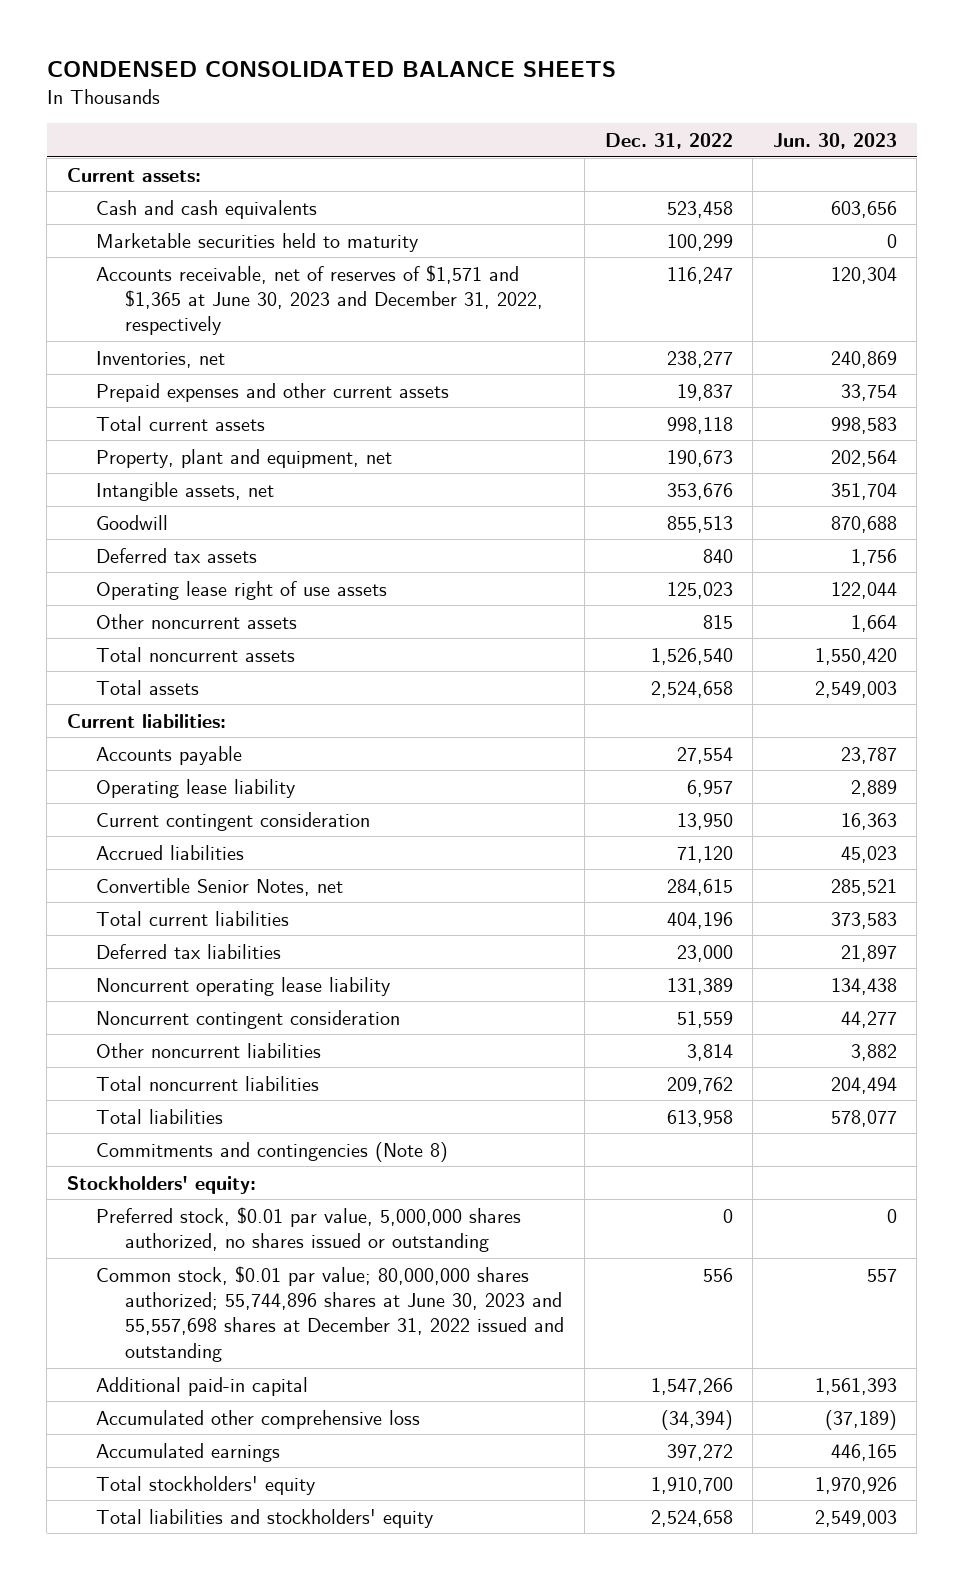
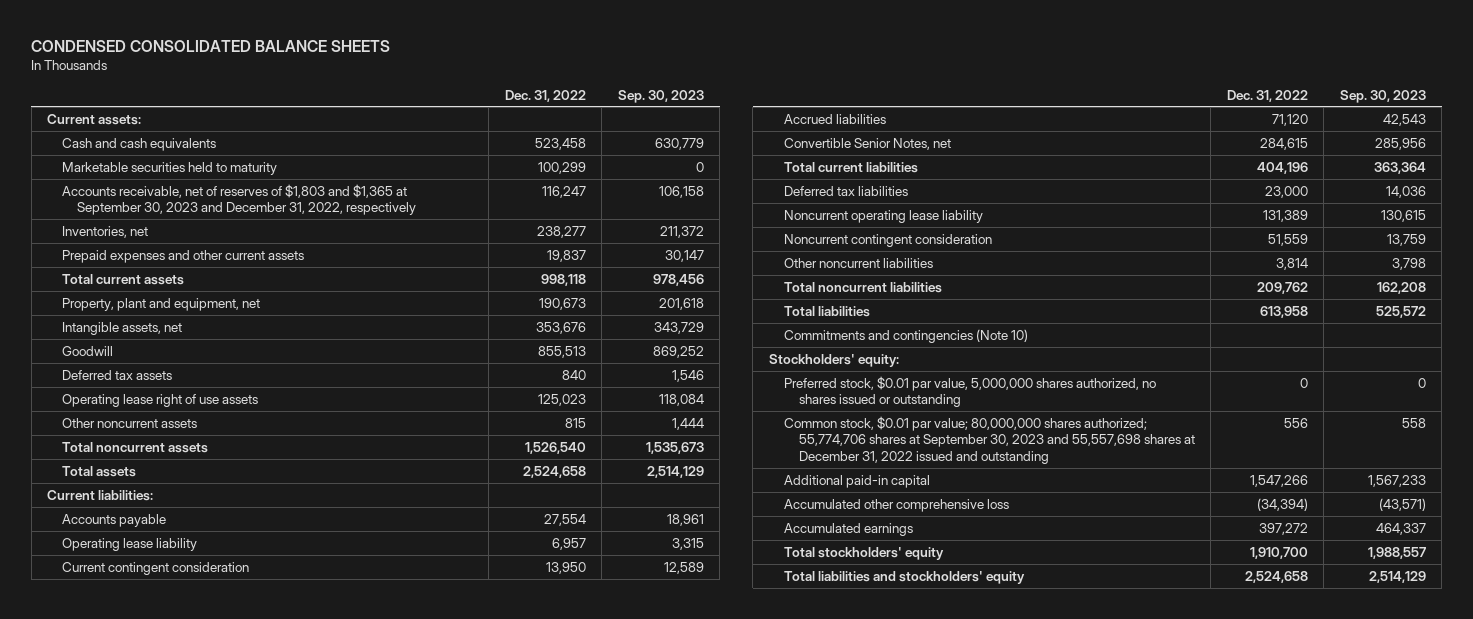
[772,132,897,149] Jun. 30, 2023 -> none
none -> [617,89,704,103] Sep. 30, 2023
[96,264,544,336] Accounts receivable, net of reserves of $1,571 and $1,365 at June 30, 2023 and December 31, 2022, respectively -> [62,183,417,216] Accounts receivable, net of reserves of $1,803 and $1,365 at September 30, 2023 and December 31, 2022, respectively
[96,1141,449,1162] Commitments and contingencies (Note 8) -> [783,328,1028,343] Commitments and contingencies (Note 10)
[96,1265,565,1362] Common stock, $0.01 par value; 80,000,000 shares authorized; 55,744,896 shares at June 30, 2023 and 55,557,698 shares at December 31, 2022 issued and outstanding -> [783,415,1195,465] Common stock, $0.01 par value; 80,000,000 shares authorized; 55,774,706 shares at September 30, 2023 and 55,557,698 shares at December 31, 2022 issued and outstanding

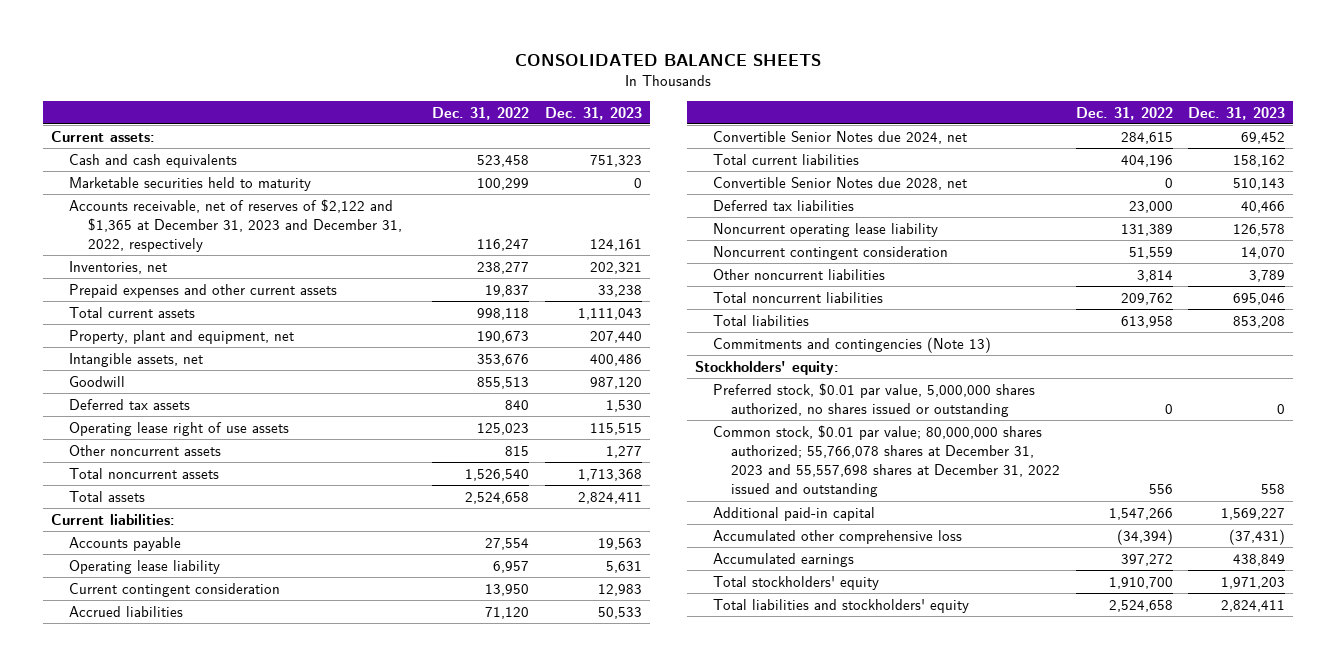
[31,39,391,52] CONDENSED CONSOLIDATED BALANCE SHEETS -> [515,54,822,67] CONSOLIDATED BALANCE SHEETS
[617,89,704,103] Sep. 30, 2023 -> none
none -> [544,106,642,120] Dec. 31, 2023
[62,183,417,216] Accounts receivable, net of reserves of $1,803 and $1,365 at September 30, 2023 and December 31, 2022, respectively -> [69,198,402,253] Accounts receivable, net of reserves of $2,122 and $1,365 at December 31, 2023 and December 31, 2022, respectively
[783,137,951,150] Convertible Senior Notes, net -> [712,130,967,144] Convertible Senior Notes due 2024, net
none -> [712,176,967,190] Convertible Senior Notes due 2028, net
[783,328,1028,343] Commitments and contingencies (Note 10) -> [712,336,991,353] Commitments and contingencies (Note 13)
[783,415,1195,465] Common stock, $0.01 par value; 80,000,000 shares authorized; 55,774,706 shares at September 30, 2023 and 55,557,698 shares at December 31, 2022 issued and outstanding -> [712,424,1061,498] Common stock, $0.01 par value; 80,000,000 shares authorized; 55,766,078 shares at December 31, 2023 and 55,557,698 shares at December 31, 2022 issued and outstanding

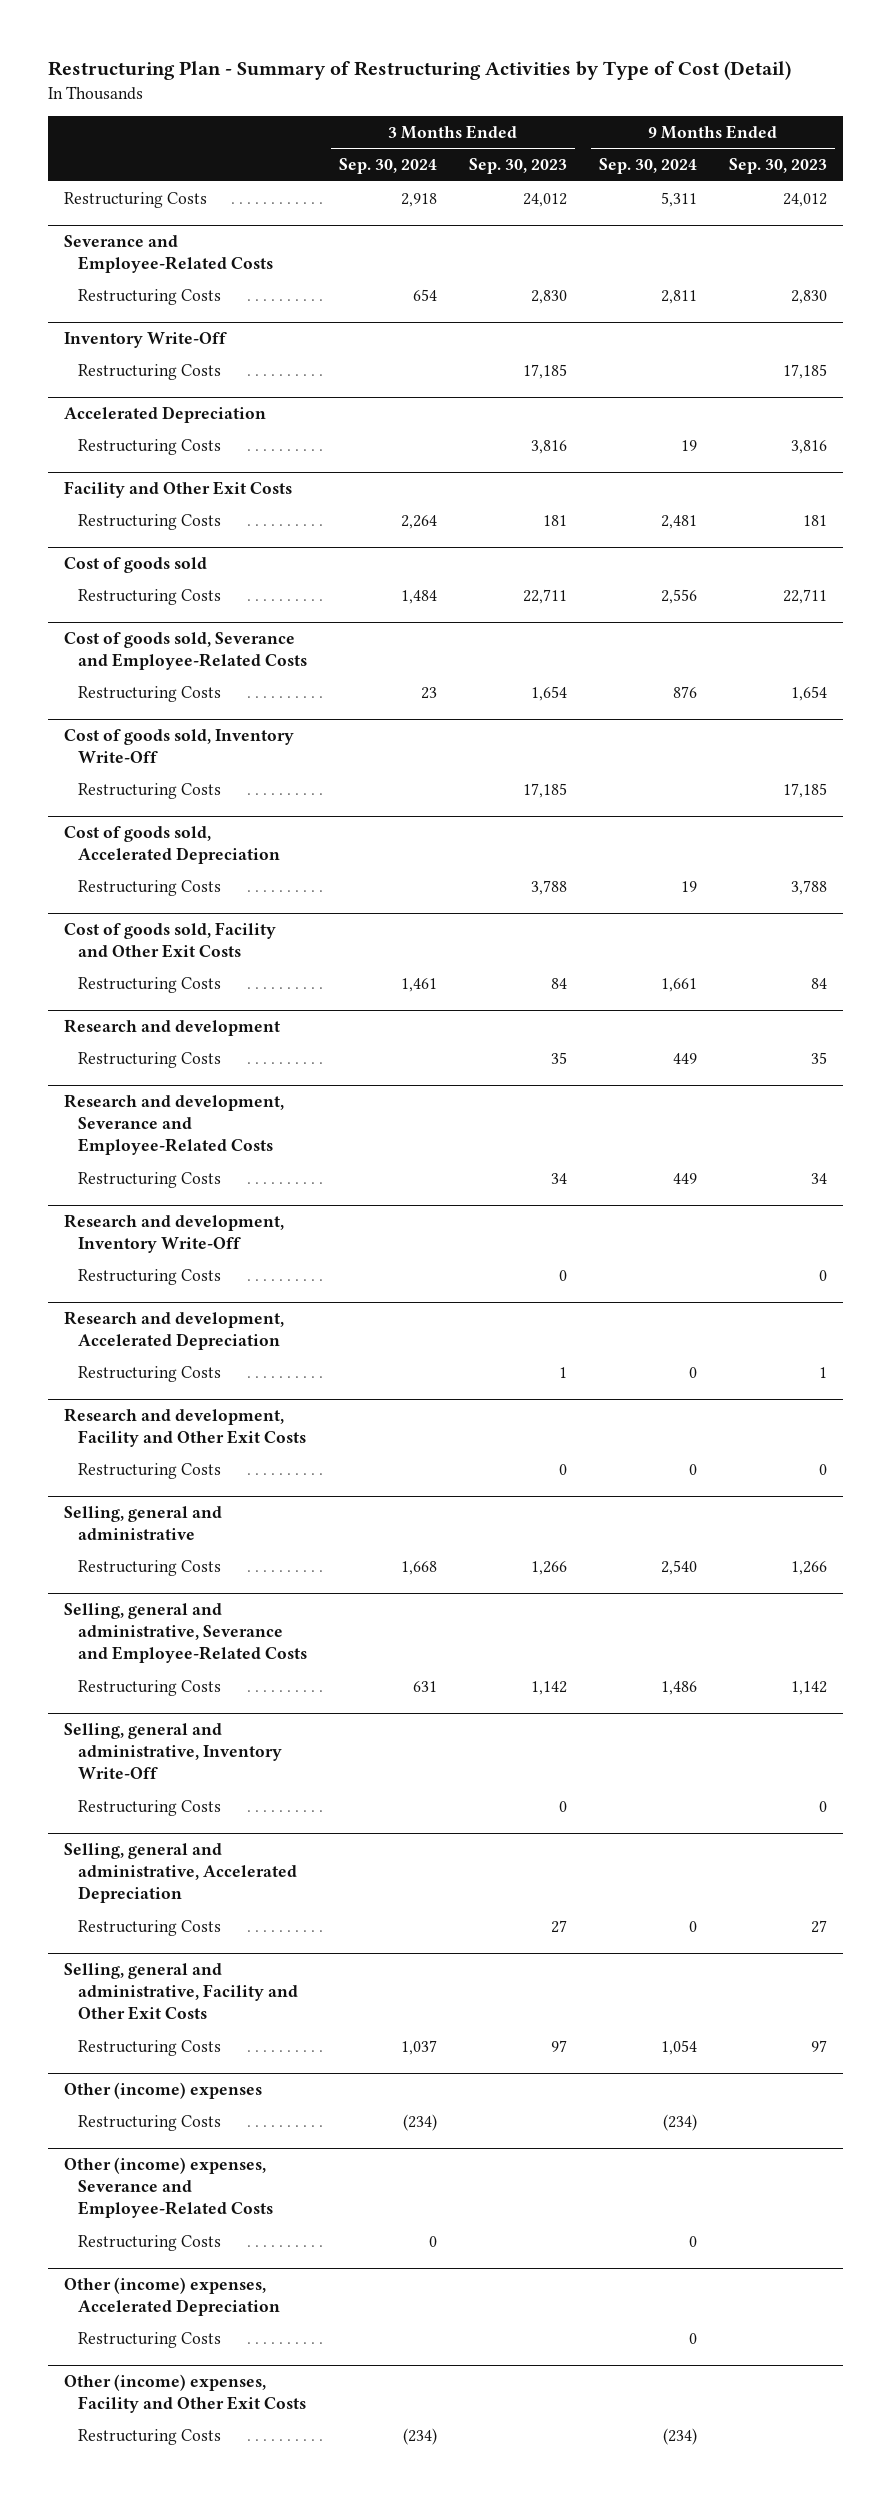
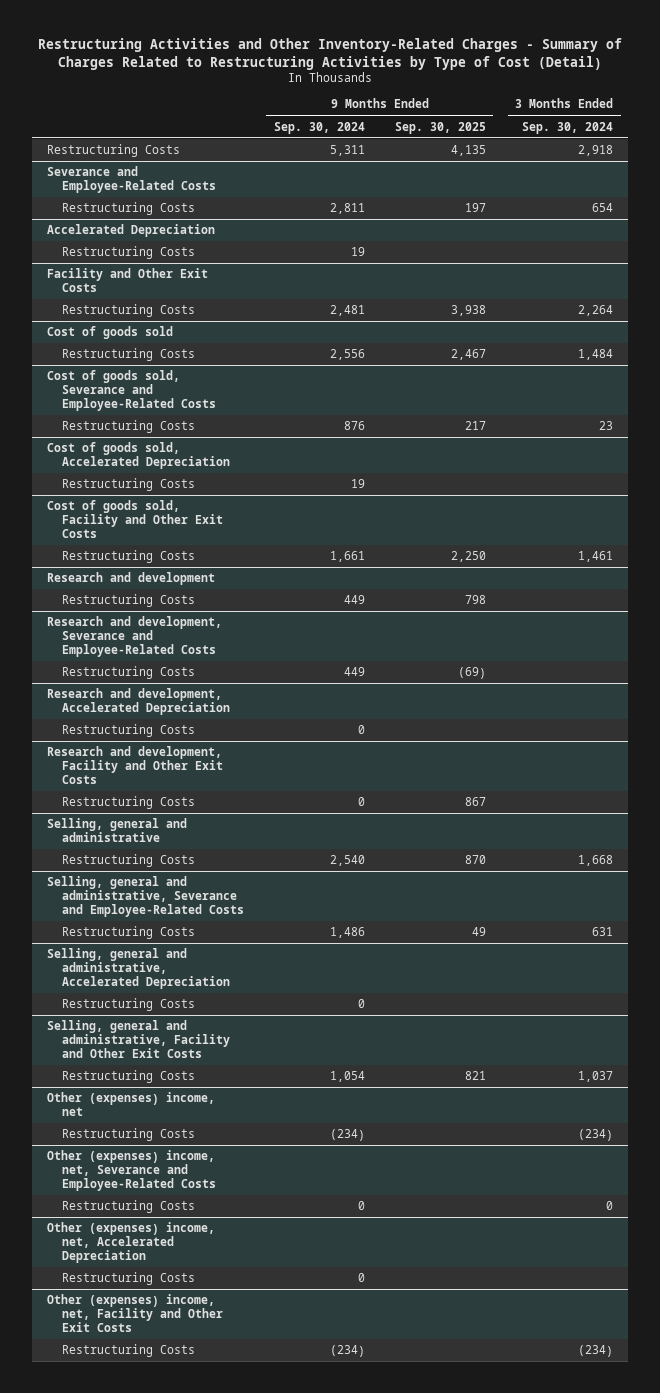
[47,60,791,80] Restructuring Plan - Summary of Restructuring Activities by Type of Cost (Detail) -> [38,38,623,70] Restructuring Activities and Other Inventory-Related Charges - Summary of Charges Related to Restructuring Activities by Type of Cost (Detail)
[468,158,567,175] Sep. 30, 2023 -> none
[728,158,827,175] Sep. 30, 2023 -> none
none -> [394,121,486,134] Sep. 30, 2025
[63,331,227,348] Inventory Write-Off -> none
[77,363,221,380] Restructuring Costs -> none
[63,728,294,764] Cost of goods sold, Inventory Write-Off -> none
[77,782,221,799] Restructuring Costs -> none
[63,1213,284,1254] Research and development, Inventory Write-Off -> none
[77,1268,221,1285] Restructuring Costs -> none
[63,1722,282,1780] Selling, general and administrative, Inventory Write-Off -> none
[77,1799,221,1816] Restructuring Costs -> none
[63,2081,262,2099] Other (income) expenses -> [46,1092,215,1116] Other (expenses) income, net
[63,2156,273,2219] Other (income) expenses, Severance and Employee-Related Costs -> [46,1150,216,1191] Other (expenses) income, net, Severance and Employee-Related Costs
[63,2276,280,2317] Other (income) expenses, Accelerated Depreciation -> [46,1222,215,1263] Other (expenses) income, net, Accelerated Depreciation
[63,2373,306,2414] Other (income) expenses, Facility and Other Exit Costs -> [46,1294,223,1332] Other (expenses) income, net, Facility and Other Exit Costs

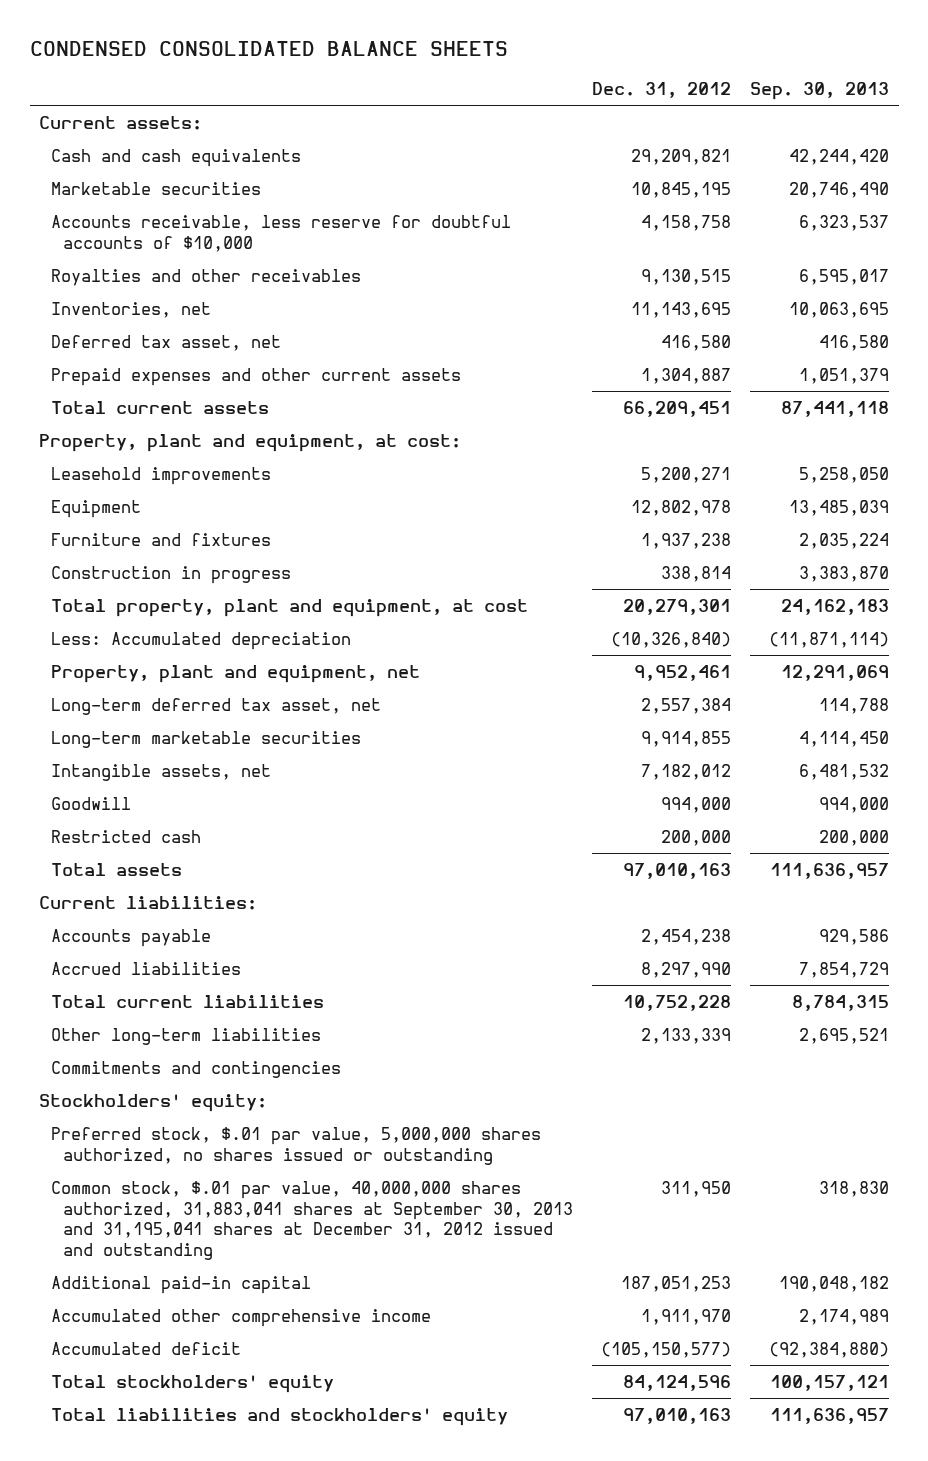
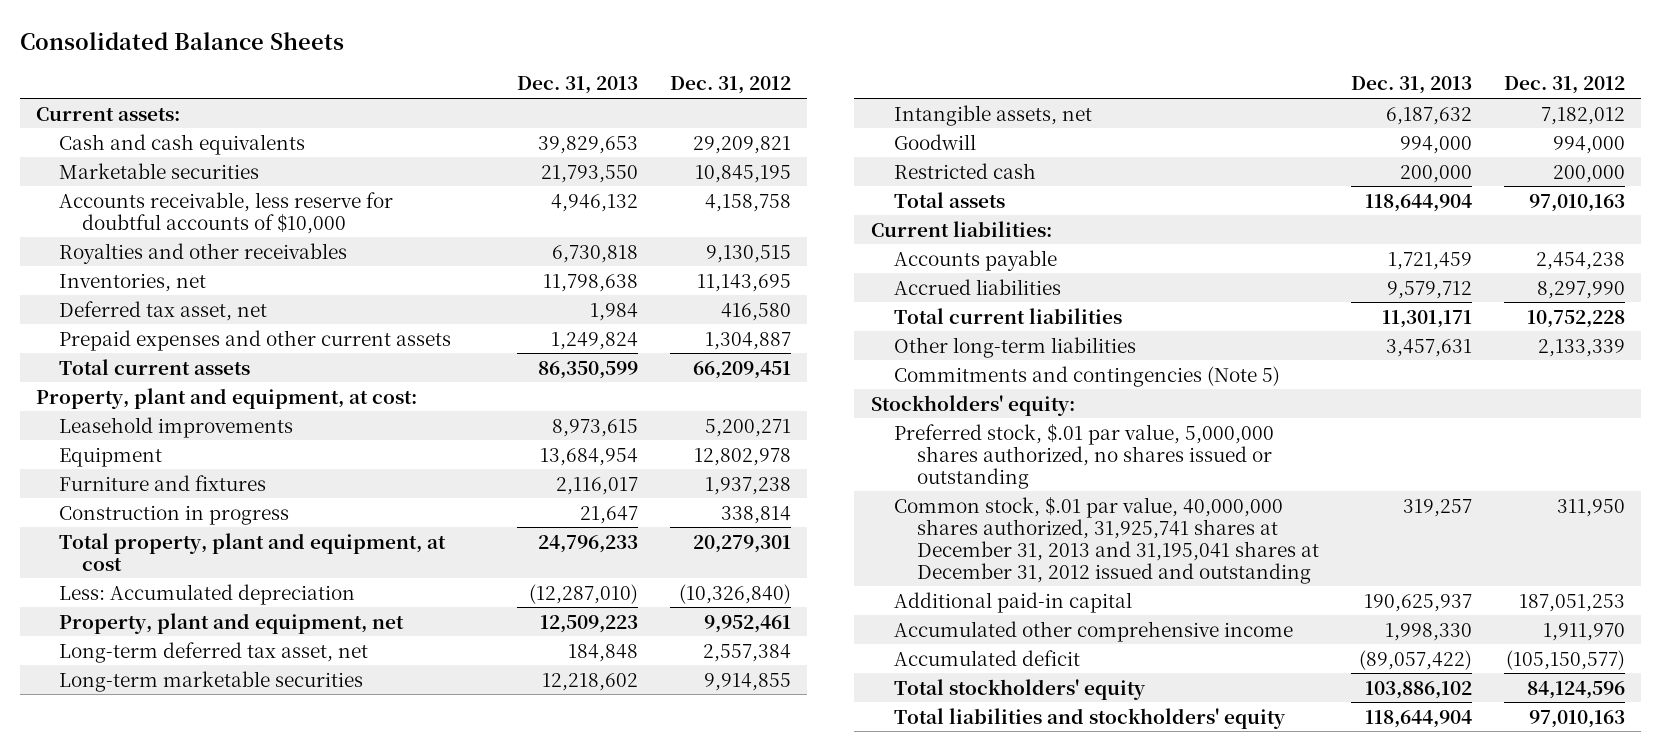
[29,40,508,56] CONDENSED CONSOLIDATED BALANCE SHEETS -> [20,31,345,50] Consolidated Balance Sheets
[750,82,890,101] Sep. 30, 2013 -> none
none -> [516,76,638,95] Dec. 31, 2013
[51,1060,342,1078] Commitments and contingencies -> [893,365,1280,387] Commitments and contingencies (Note 5)
[51,1180,573,1260] Common stock, $.01 par value, 40,000,000 shares authorized, 31,883,041 shares at September 30, 2013 and 31,195,041 shares at December 31, 2012 issued and outstanding -> [893,496,1319,584] Common stock, $.01 par value, 40,000,000 shares authorized, 31,925,741 shares at December 31, 2013 and 31,195,041 shares at December 31, 2012 issued and outstanding

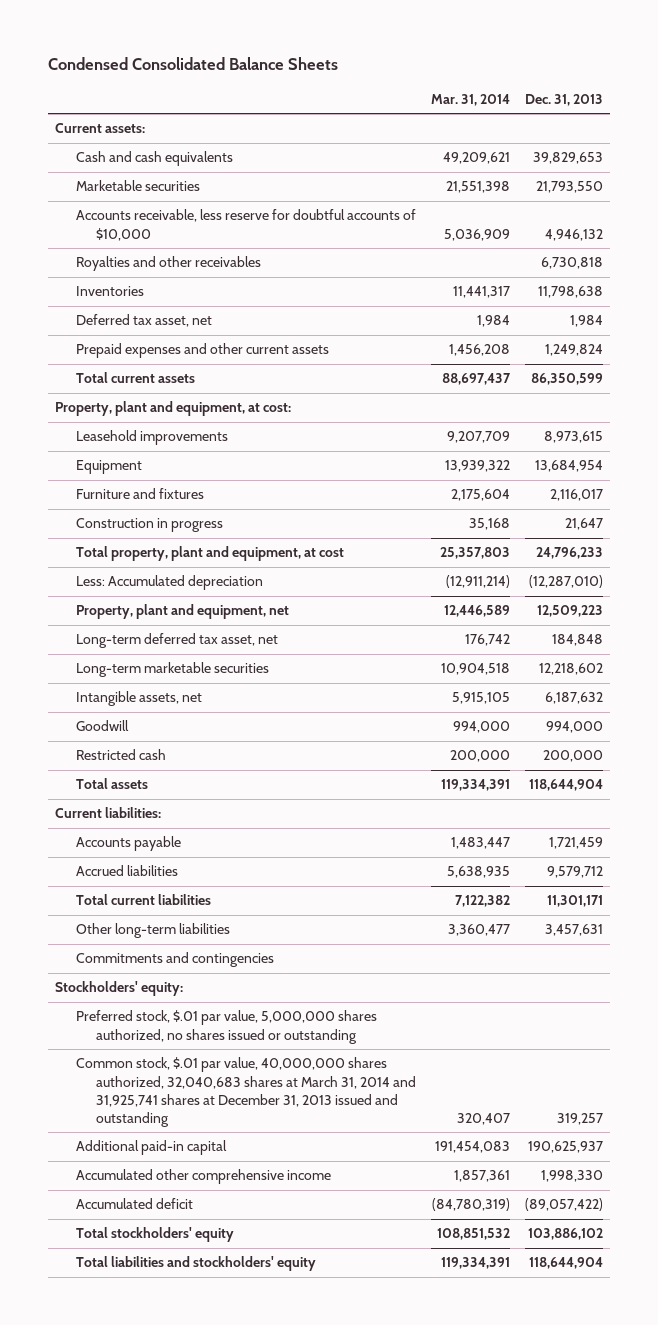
[20,31,345,50] Consolidated Balance Sheets -> [47,57,338,71] Condensed Consolidated Balance Sheets
[669,76,791,95] Dec. 31, 2012 -> none
none -> [430,93,510,106] Mar. 31, 2014
[59,272,207,292] Inventories, net -> [75,286,144,297] Inventories
[893,365,1280,387] Commitments and contingencies (Note 5) -> [75,952,274,968] Commitments and contingencies
[893,496,1319,584] Common stock, $.01 par value, 40,000,000 shares authorized, 31,925,741 shares at December 31, 2013 and 31,195,041 shares at December 31, 2012 issued and outstanding -> [75,1057,416,1127] Common stock, $.01 par value, 40,000,000 shares authorized, 32,040,683 shares at March 31, 2014 and 31,925,741 shares at December 31, 2013 issued and outstanding

